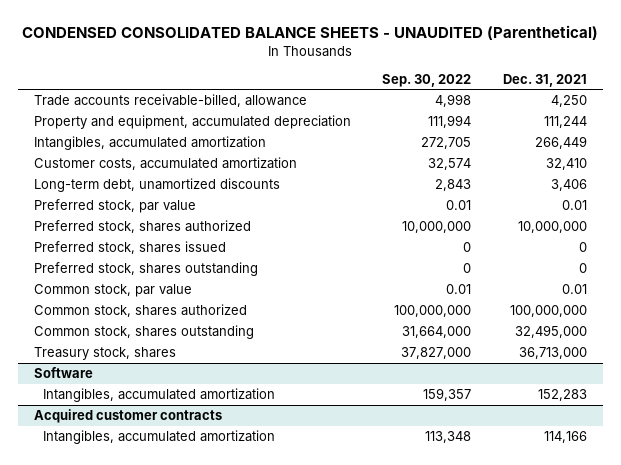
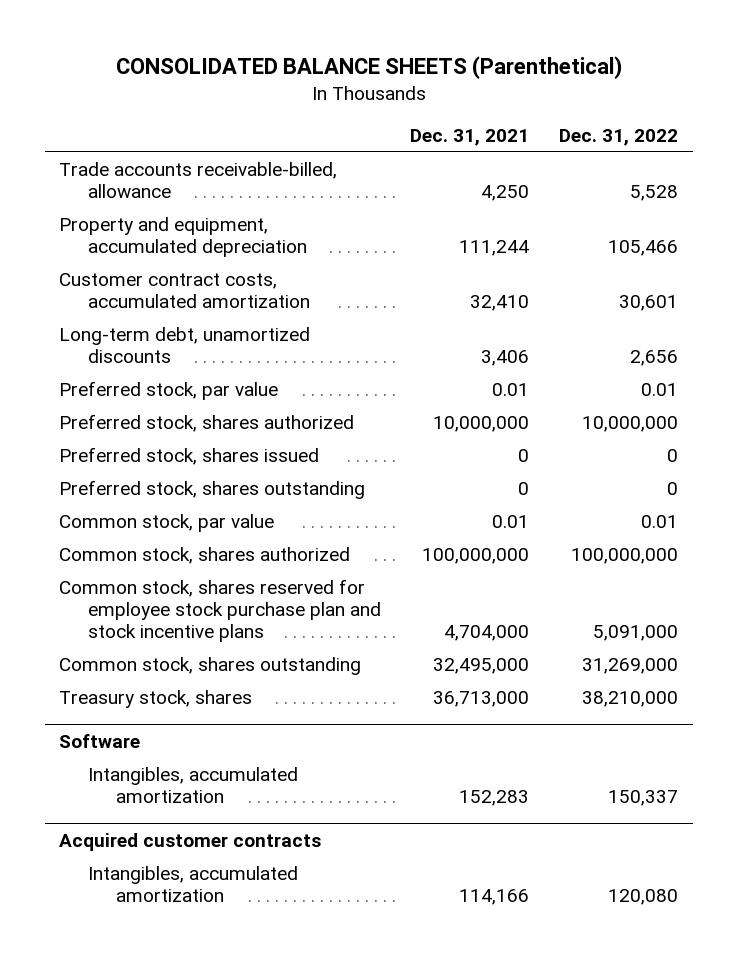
[22,25,599,41] CONDENSED CONSOLIDATED BALANCE SHEETS - UNAUDITED (Parenthetical) -> [115,56,622,80] CONSOLIDATED BALANCE SHEETS (Parenthetical)
[382,73,472,87] Sep. 30, 2022 -> none
none -> [558,129,678,147] Dec. 31, 2022
[33,135,266,150] Intangibles, accumulated amortization -> none
[33,156,297,170] Customer costs, accumulated amortization -> [59,273,310,309] Customer contract costs, accumulated amortization
none -> [59,579,381,643] Common stock, shares reserved for employee stock purchase plan and stock incentive plans

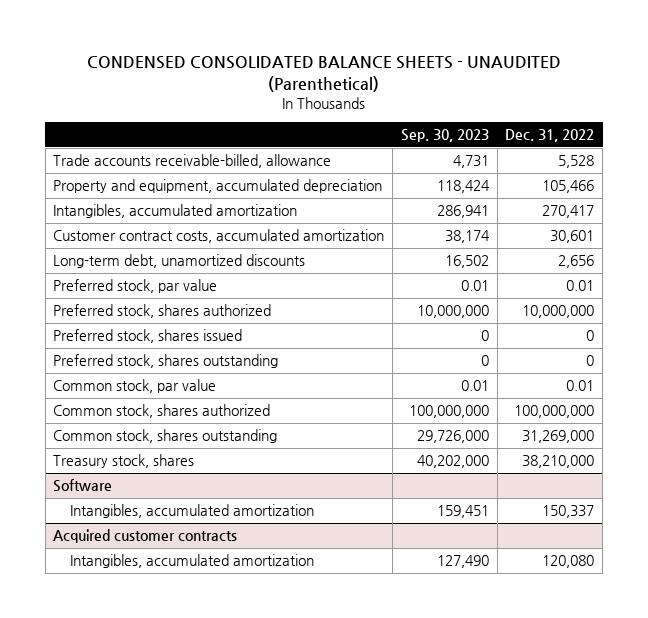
[115,56,622,80] CONSOLIDATED BALANCE SHEETS (Parenthetical) -> [86,55,561,92] CONDENSED CONSOLIDATED BALANCE SHEETS - UNAUDITED (Parenthetical)
[410,129,530,147] Dec. 31, 2021 -> none
none -> [400,129,489,143] Sep. 30, 2023
none -> [53,204,298,219] Intangibles, accumulated amortization
[59,579,381,643] Common stock, shares reserved for employee stock purchase plan and stock incentive plans -> none

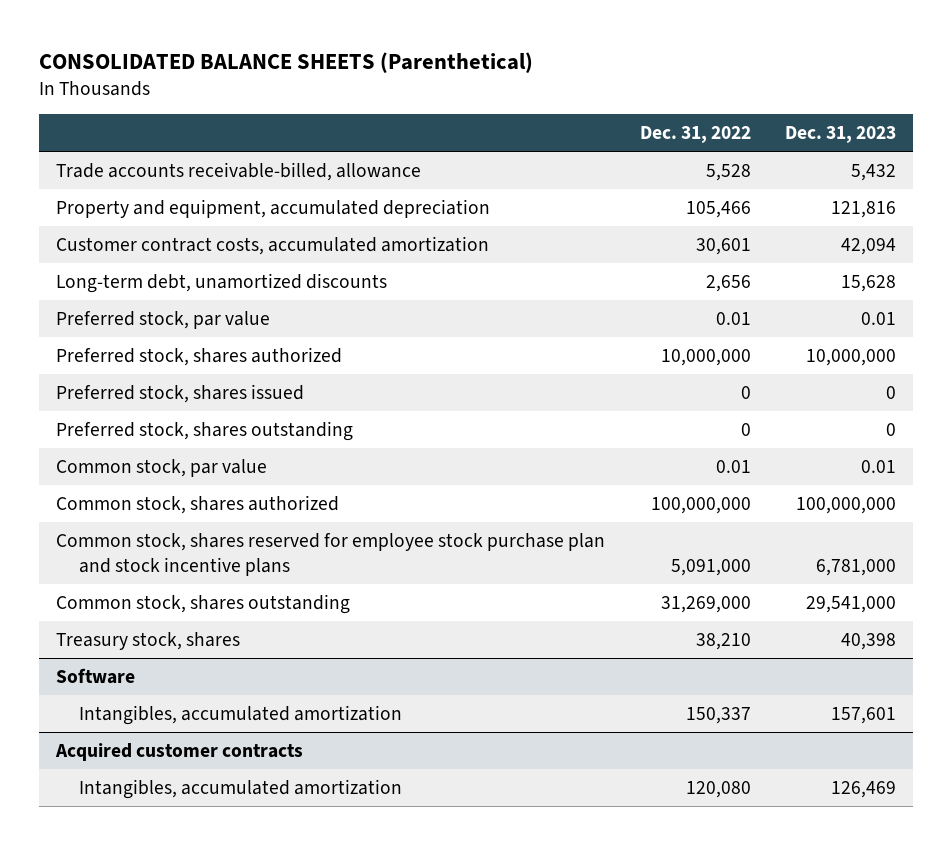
[86,55,561,92] CONDENSED CONSOLIDATED BALANCE SHEETS - UNAUDITED (Parenthetical) -> [38,51,533,73] CONSOLIDATED BALANCE SHEETS (Parenthetical)
[400,129,489,143] Sep. 30, 2023 -> none
none -> [785,126,897,144] Dec. 31, 2023
[53,204,298,219] Intangibles, accumulated amortization -> none
none -> [56,532,606,576] Common stock, shares reserved for employee stock purchase plan and stock incentive plans
[522,455,595,469] 38,210,000 -> [695,632,751,650] 38,210

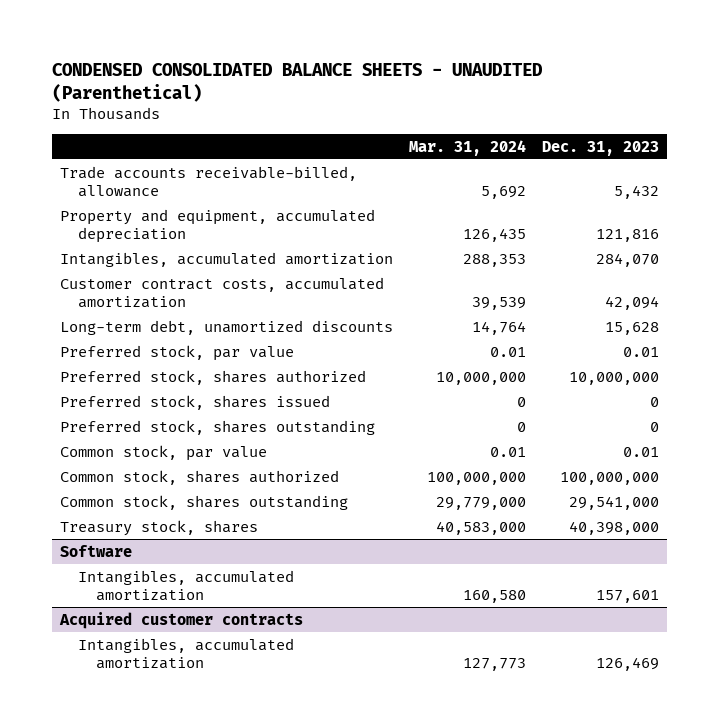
[38,51,533,73] CONSOLIDATED BALANCE SHEETS (Parenthetical) -> [52,62,544,102] CONDENSED CONSOLIDATED BALANCE SHEETS - UNAUDITED (Parenthetical)
[639,126,751,144] Dec. 31, 2022 -> none
none -> [409,139,527,156] Mar. 31, 2024
none -> [60,251,394,267] Intangibles, accumulated amortization
[56,532,606,576] Common stock, shares reserved for employee stock purchase plan and stock incentive plans -> none
[841,632,897,650] 40,398 -> [568,520,659,535] 40,398,000

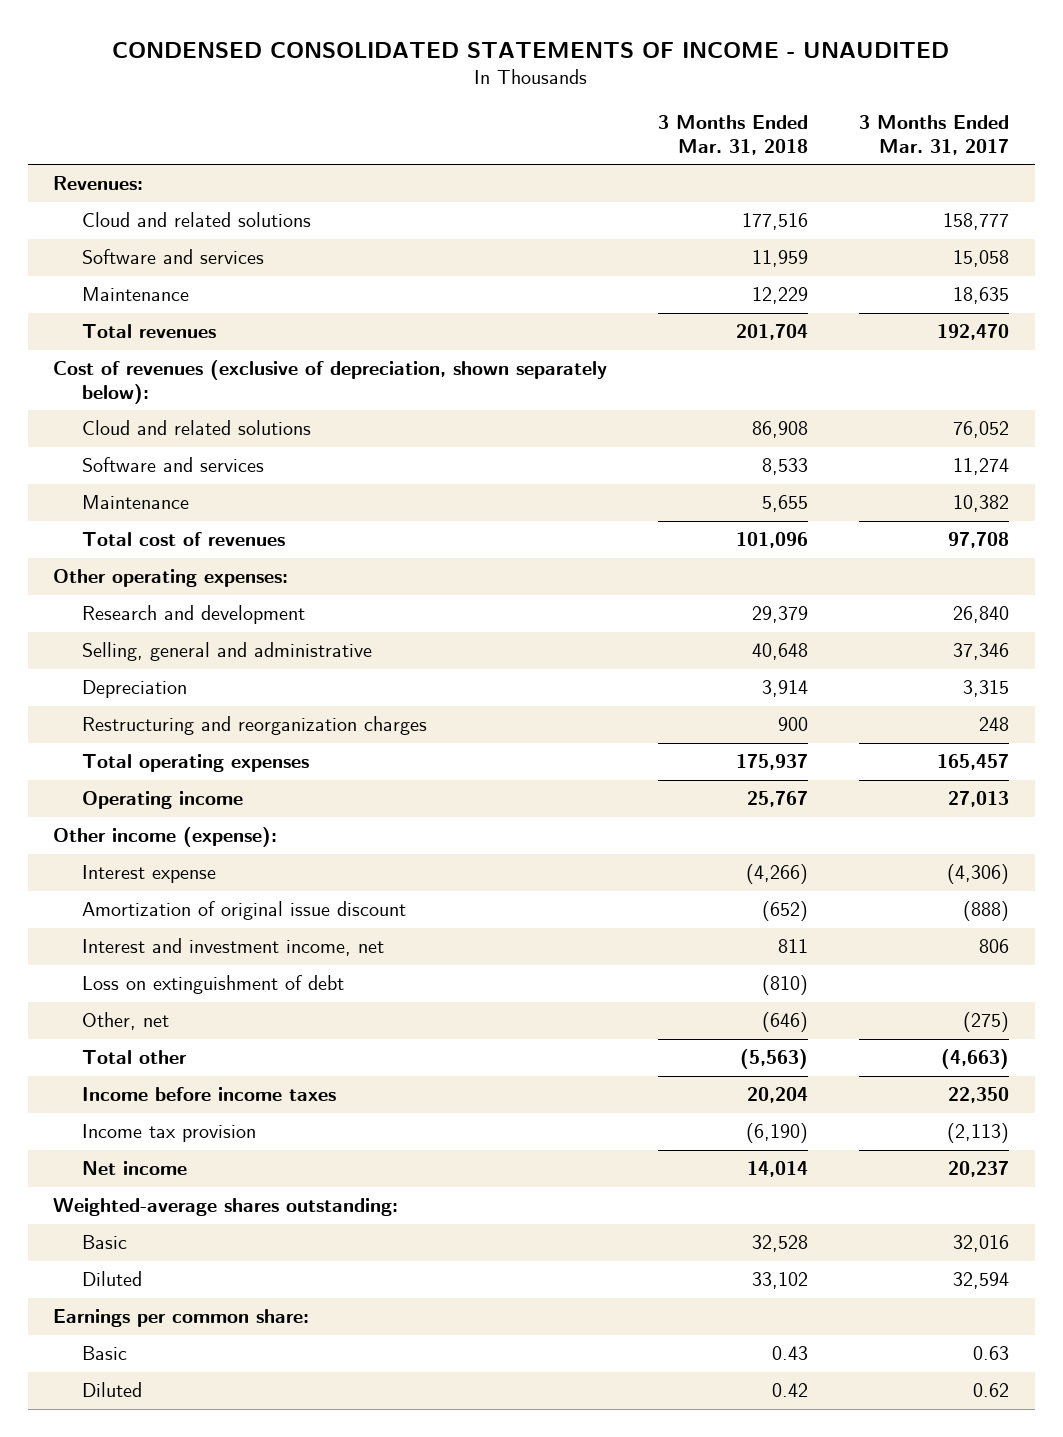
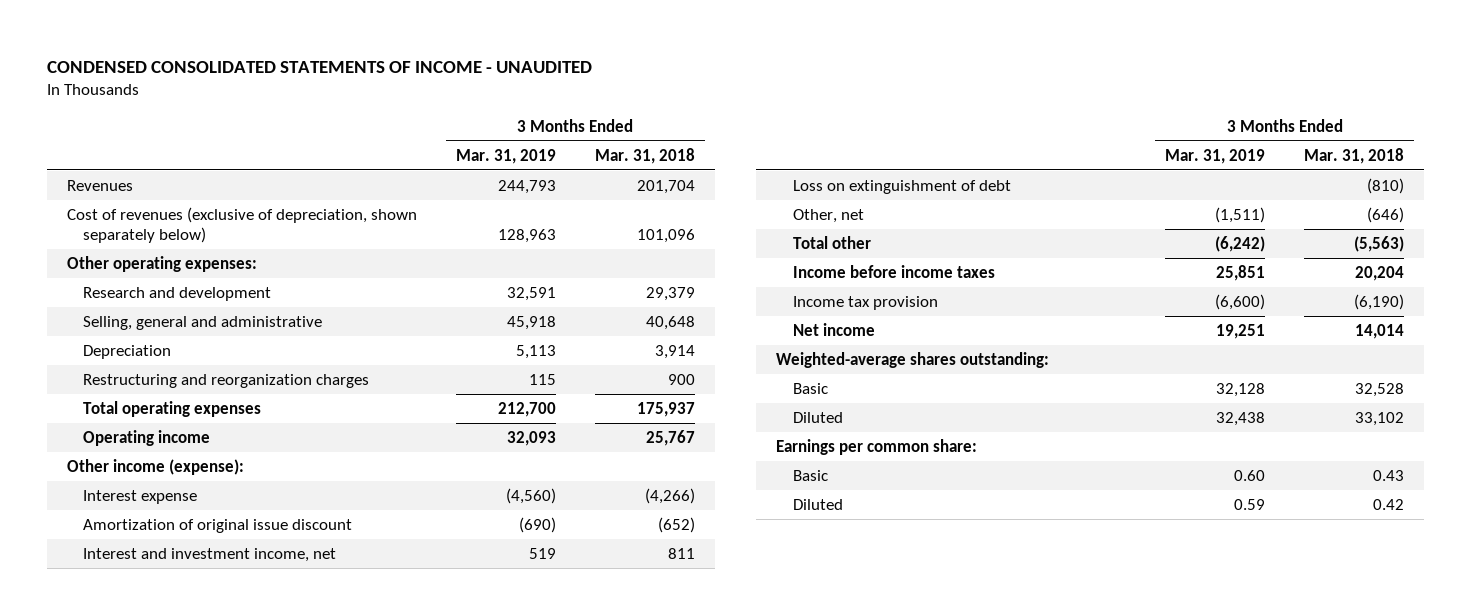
[859,115,1010,155] 3 Months Ended Mar. 31, 2017 -> none
none -> [455,148,556,164] Mar. 31, 2019
[53,176,144,191] Revenues: -> none
[82,212,312,228] Cloud and related solutions -> none
[82,249,265,265] Software and services -> none
[82,287,190,302] Maintenance -> none
[53,360,608,404] Cost of revenues (exclusive of depreciation, shown separately below): -> none
[82,420,312,436] Cloud and related solutions -> none
[82,457,265,473] Software and services -> none
[82,495,190,510] Maintenance -> none
[82,324,217,339] Total revenues -> [66,179,133,191] Revenues
[82,532,286,547] Total cost of revenues -> [66,206,417,243] Cost of revenues (exclusive of depreciation, shown separately below)

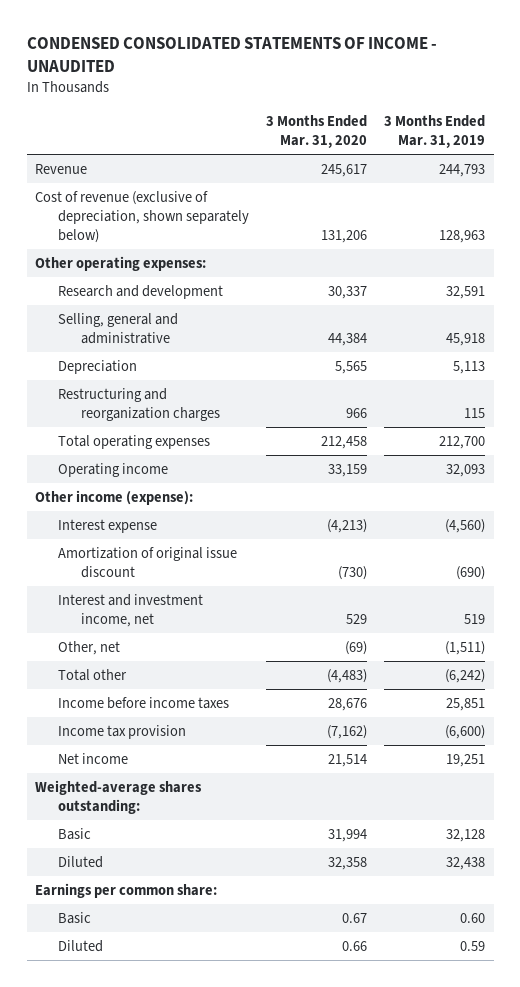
[595,147,696,164] Mar. 31, 2018 -> none
none -> [266,114,368,148] 3 Months Ended Mar. 31, 2020
[66,179,133,191] Revenues -> [35,164,88,175] Revenue
[66,206,417,243] Cost of revenues (exclusive of depreciation, shown separately below) -> [35,191,250,243] Cost of revenue (exclusive of depreciation, shown separately below)
[792,179,1011,194] Loss on extinguishment of debt -> none

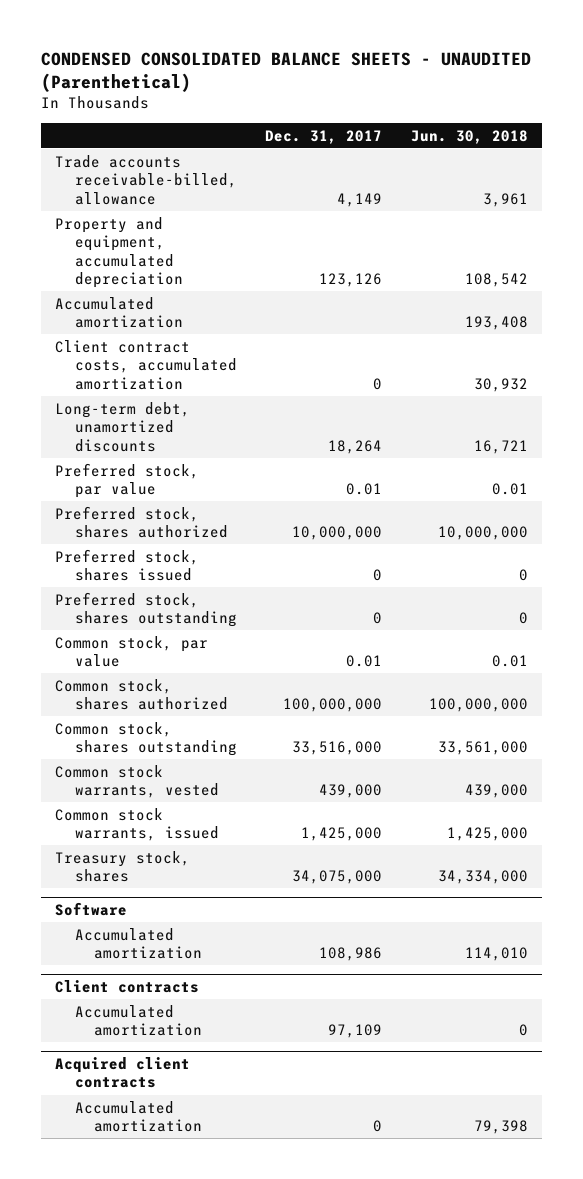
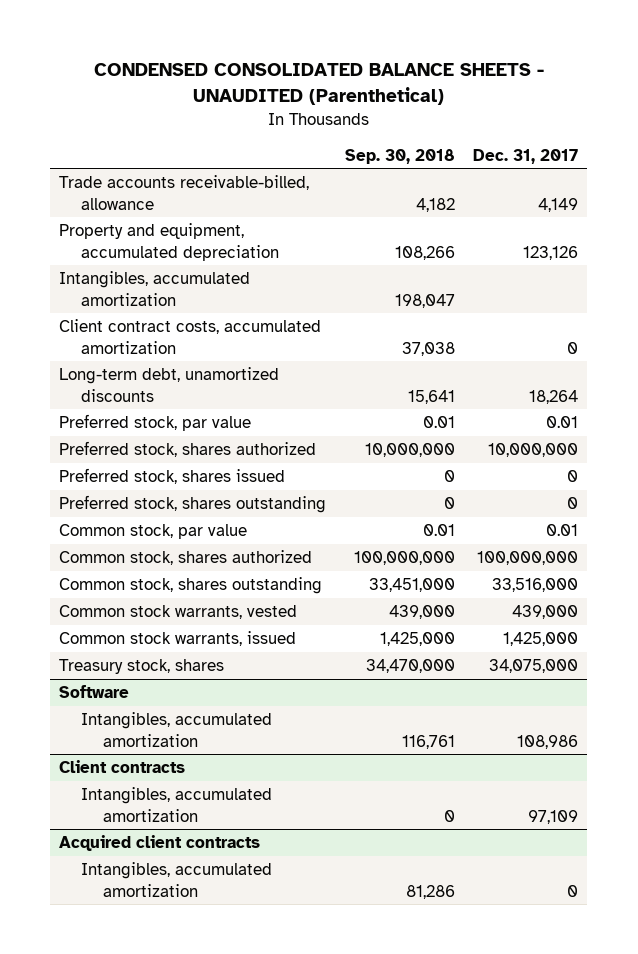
[410,129,528,144] Jun. 30, 2018 -> none
none -> [344,148,455,164] Sep. 30, 2018
[55,296,183,329] Accumulated amortization -> [59,271,251,306] Intangibles, accumulated amortization
[74,927,203,960] Accumulated amortization -> [81,712,273,747] Intangibles, accumulated amortization
[74,1004,203,1037] Accumulated amortization -> [81,787,273,822] Intangibles, accumulated amortization
[74,1100,203,1133] Accumulated amortization -> [81,862,273,897] Intangibles, accumulated amortization

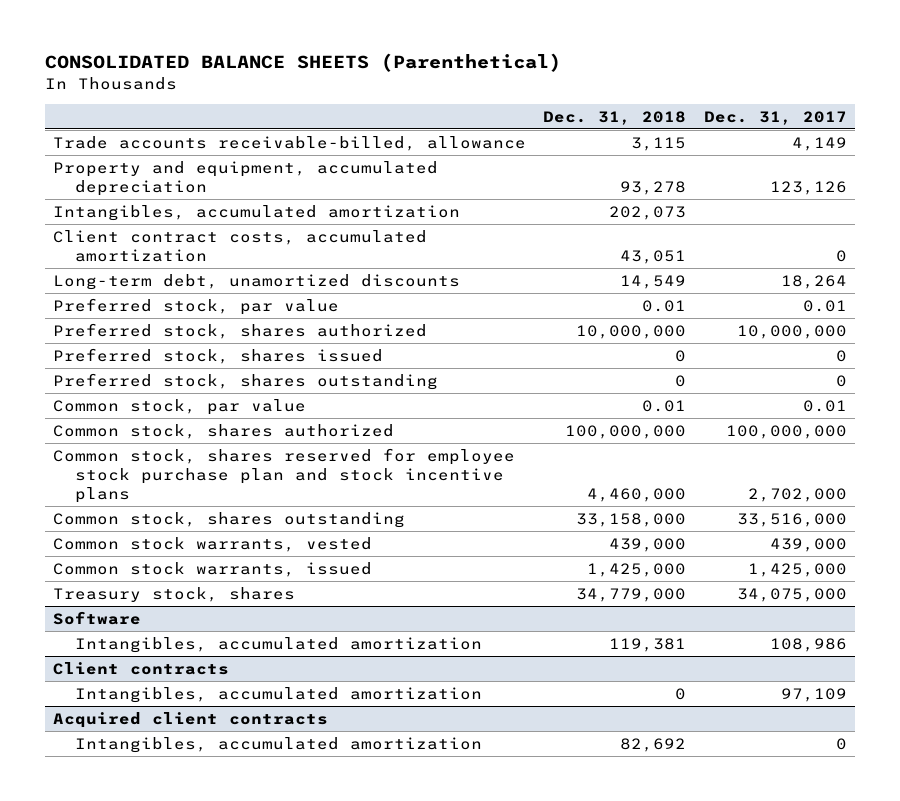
[93,63,544,106] CONDENSED CONSOLIDATED BALANCE SHEETS - UNAUDITED (Parenthetical) -> [44,53,561,73] CONSOLIDATED BALANCE SHEETS (Parenthetical)
[344,148,455,164] Sep. 30, 2018 -> none
none -> [543,110,687,125] Dec. 31, 2018
none -> [53,447,516,504] Common stock, shares reserved for employee stock purchase plan and stock incentive plans

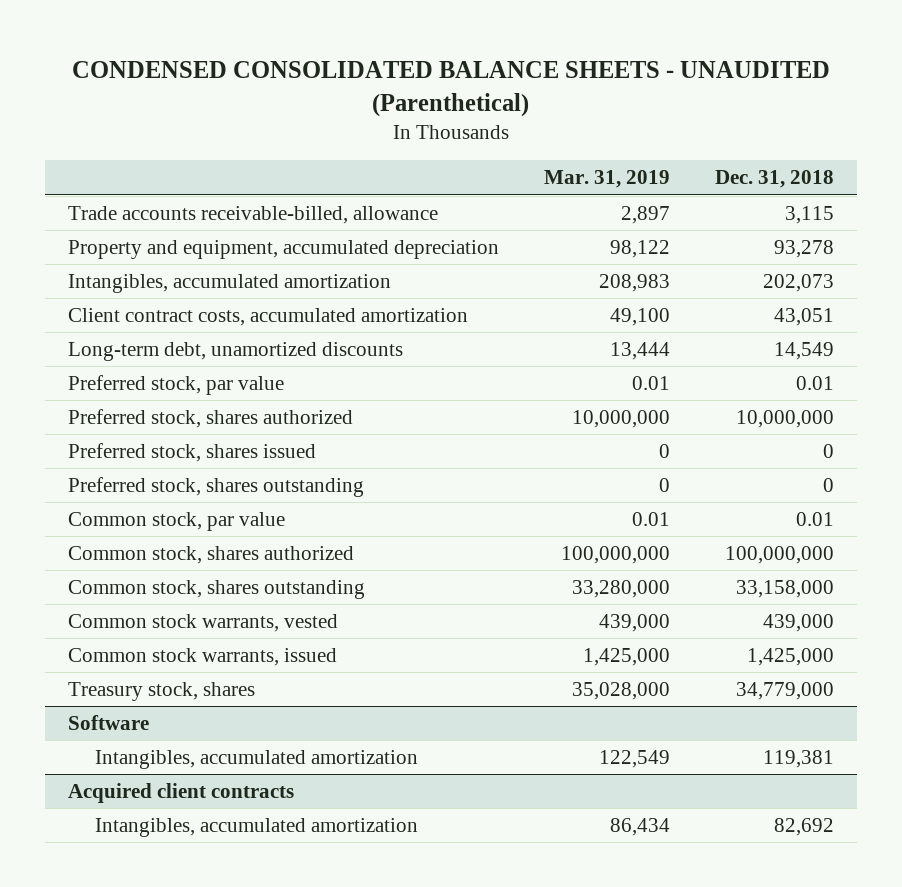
[44,53,561,73] CONSOLIDATED BALANCE SHEETS (Parenthetical) -> [72,60,831,117] CONDENSED CONSOLIDATED BALANCE SHEETS - UNAUDITED (Parenthetical)
[703,110,847,125] Dec. 31, 2017 -> none
none -> [544,170,671,189] Mar. 31, 2019
[53,447,516,504] Common stock, shares reserved for employee stock purchase plan and stock incentive plans -> none
[53,661,230,675] Client contracts -> none
[75,686,483,703] Intangibles, accumulated amortization -> none

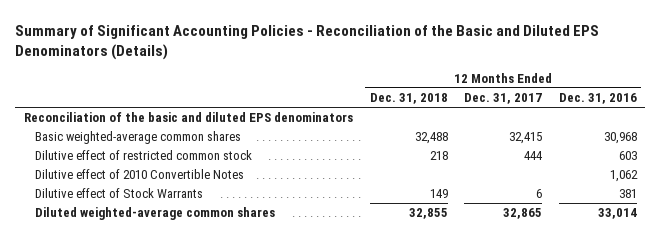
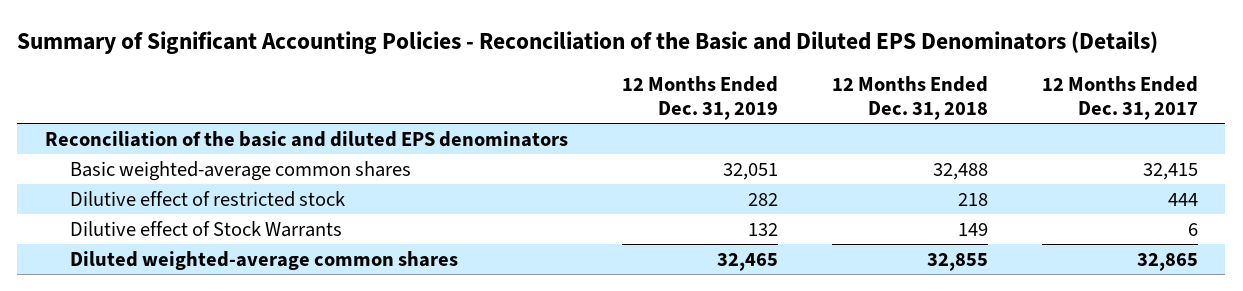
[559,93,638,105] Dec. 31, 2016 -> none
none -> [621,75,778,120] 12 Months Ended Dec. 31, 2019
[35,169,245,180] Dilutive effect of 2010 Convertible Notes -> none
[35,150,253,161] Dilutive effect of restricted common stock -> [69,190,345,207] Dilutive effect of restricted stock

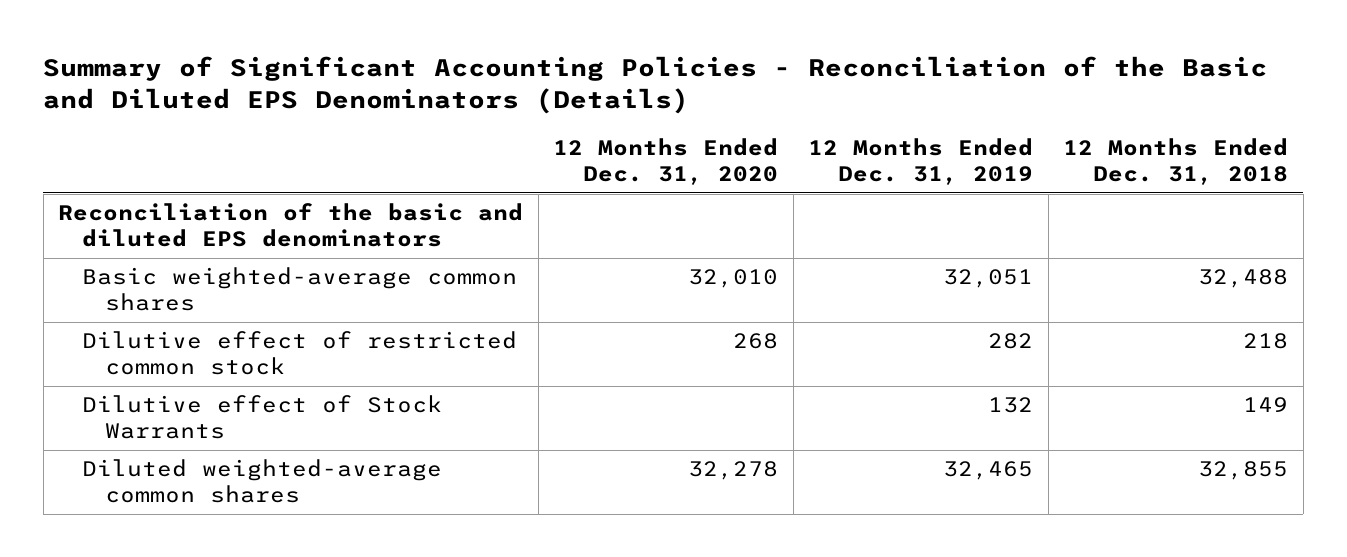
[1042,75,1199,120] 12 Months Ended Dec. 31, 2017 -> none
none -> [553,138,779,185] 12 Months Ended Dec. 31, 2020
[69,190,345,207] Dilutive effect of restricted stock -> [81,331,517,375] Dilutive effect of restricted common stock

